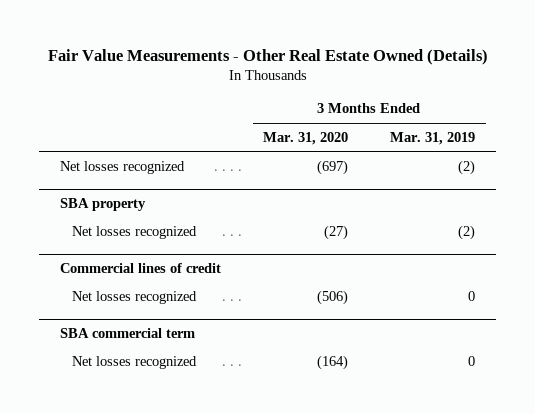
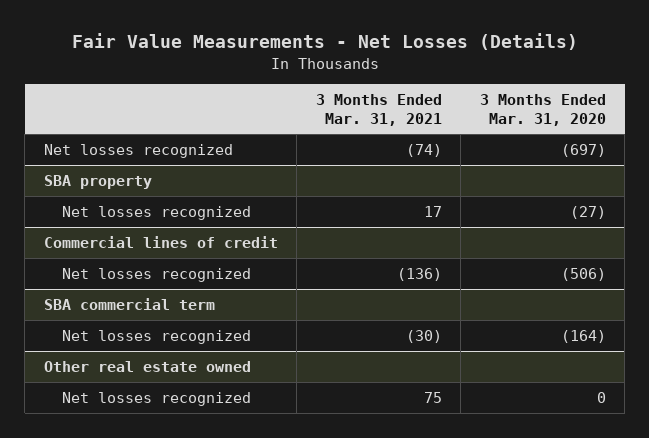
[47,49,488,66] Fair Value Measurements - Other Real Estate Owned (Details) -> [71,33,578,51] Fair Value Measurements - Net Losses (Details)
[390,131,476,145] Mar. 31, 2019 -> none
none -> [315,94,442,126] 3 Months Ended Mar. 31, 2021
none -> [43,360,251,372] Other real estate owned
none -> [62,391,252,406] Net losses recognized

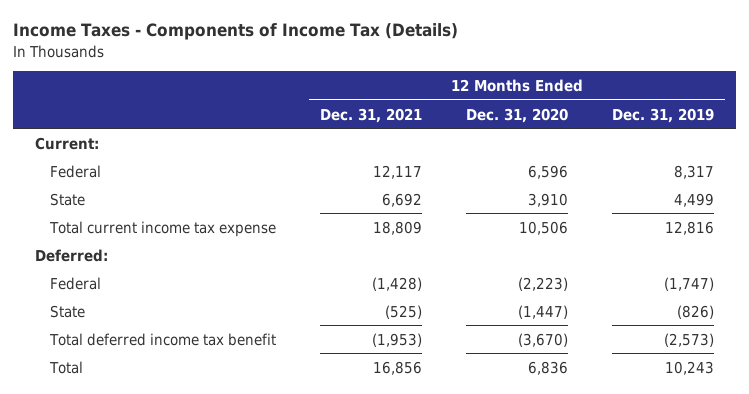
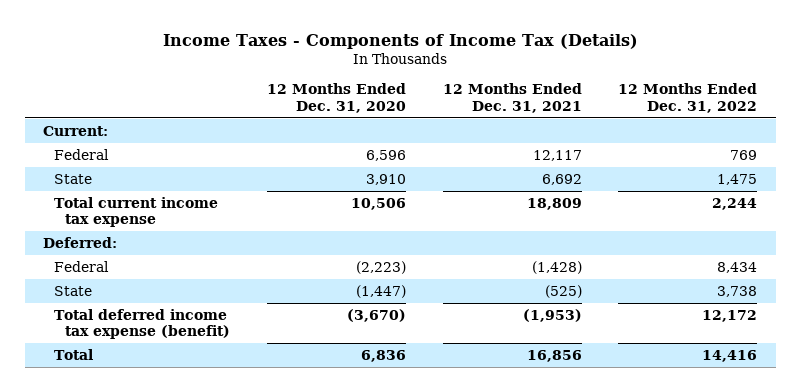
[612,107,715,123] Dec. 31, 2019 -> none
none -> [618,83,758,113] 12 Months Ended Dec. 31, 2022
[48,332,276,346] Total deferred income tax benefit -> [54,308,231,340] Total deferred income tax expense (benefit)

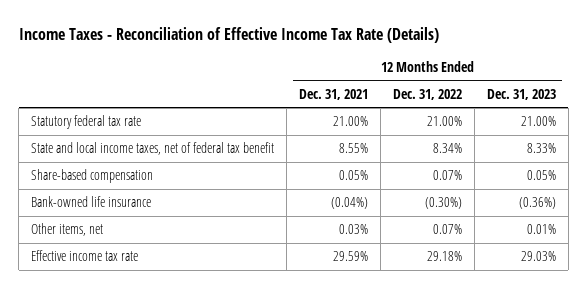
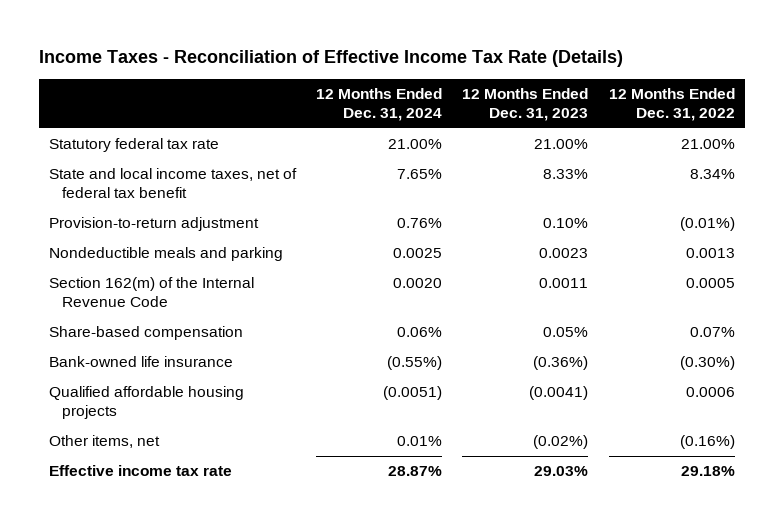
[299,88,369,100] Dec. 31, 2021 -> none
none -> [316,88,443,122] 12 Months Ended Dec. 31, 2024
none -> [49,217,260,232] Provision-to-return adjustment
none -> [49,247,284,262] Nondeductible meals and parking
none -> [49,277,255,308] Section 162(m) of the Internal Revenue Code
none -> [49,386,245,420] Qualified affordable housing projects
[433,224,463,235] 0.07% -> [679,435,735,450] (0.16%)
[526,224,556,235] 0.01% -> [533,435,589,450] (0.02%)

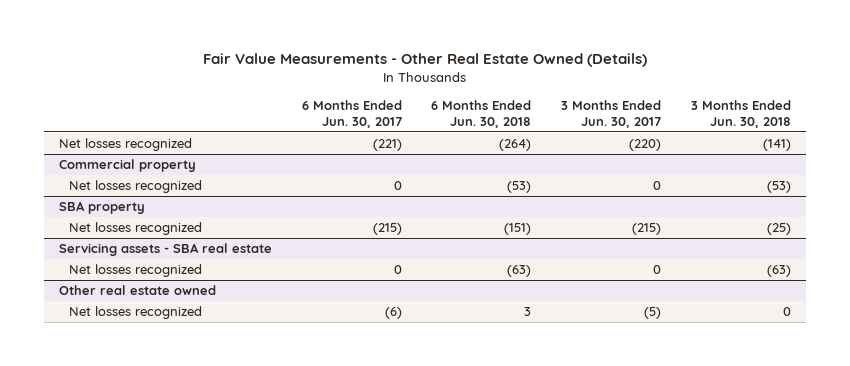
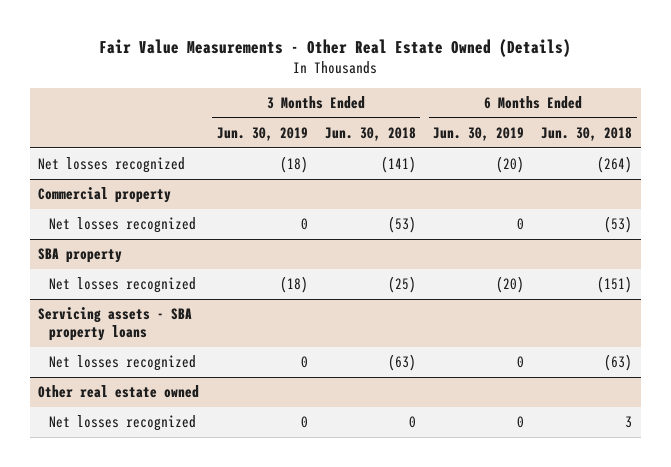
[301,100,402,128] 6 Months Ended Jun. 30, 2017 -> none
[561,100,662,128] 3 Months Ended Jun. 30, 2017 -> none
none -> [216,126,308,141] Jun. 30, 2019
none -> [433,126,525,141] Jun. 30, 2019
[58,243,272,257] Servicing assets - SBA real estate -> [38,307,193,342] Servicing assets - SBA property loans

